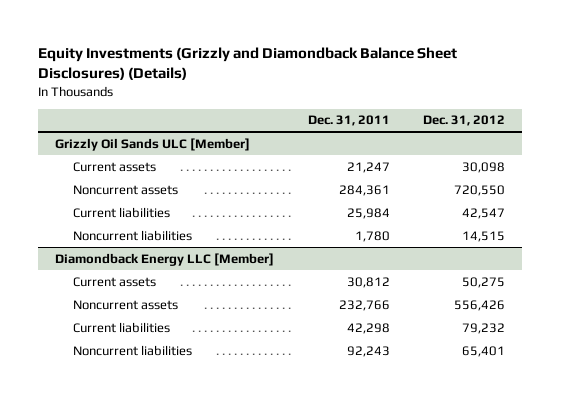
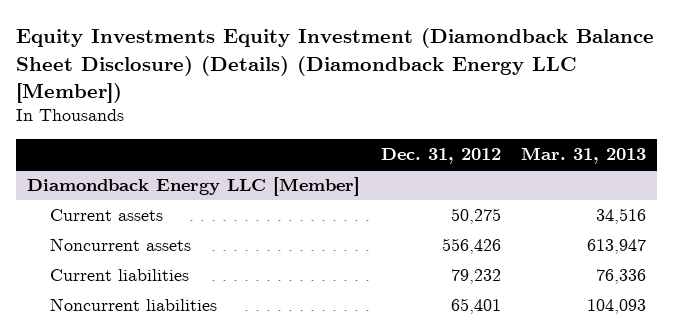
[38,47,458,81] Equity Investments (Grizzly and Diamondback Balance Sheet Disclosures) (Details) -> [16,28,655,103] Equity Investments Equity Investment (Diamondback Balance Sheet Disclosure) (Details) (Diamondback Energy LLC [Member])
[307,115,390,127] Dec. 31, 2011 -> none
none -> [521,146,647,164] Mar. 31, 2013
[55,137,251,151] Grizzly Oil Sands ULC [Member] -> none
[73,161,157,172] Current assets -> none
[73,184,179,195] Noncurrent assets -> none
[73,206,171,218] Current liabilities -> none
[73,229,193,241] Noncurrent liabilities -> none

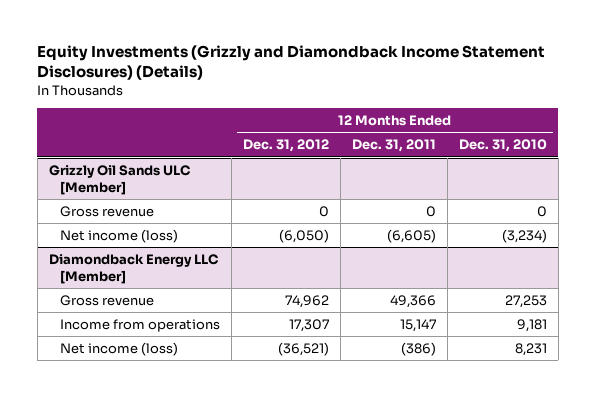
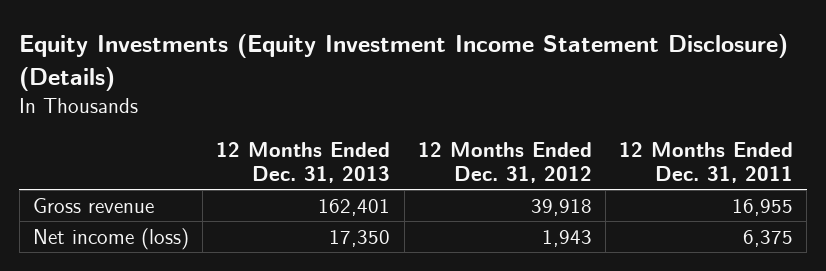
[37,45,546,81] Equity Investments (Grizzly and Diamondback Income Statement Disclosures) (Details) -> [19,33,789,91] Equity Investments (Equity Investment Income Statement Disclosure) (Details)
[458,139,547,153] Dec. 31, 2010 -> none
none -> [216,141,391,184] 12 Months Ended Dec. 31, 2013
[48,164,191,195] Grizzly Oil Sands ULC [Member] -> none
[48,253,219,284] Diamondback Energy LLC [Member] -> none
[59,294,154,306] Gross revenue -> none
[59,318,220,332] Income from operations -> none
[59,341,178,356] Net income (loss) -> none
[318,205,329,217] 0 -> [530,198,592,216] 39,918
[425,205,436,217] 0 -> [732,198,794,216] 16,955
[278,228,329,243] (6,050) -> [541,229,592,247] 1,943
[386,228,436,243] (6,605) -> [743,229,794,247] 6,375

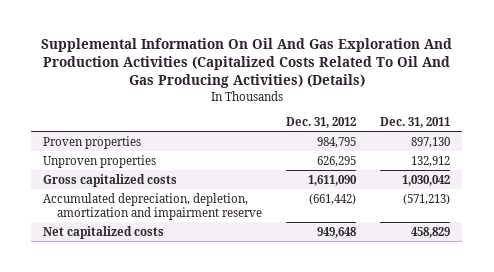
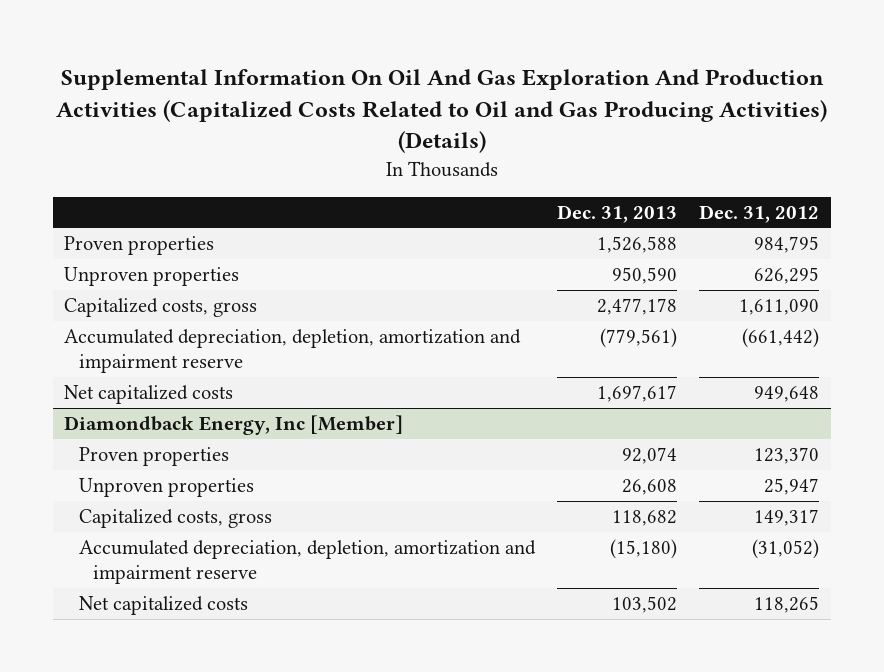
[40,38,452,89] Supplemental Information On Oil And Gas Exploration And Production Activities (Capitalized Costs Related To Oil And Gas Producing Activities) (Details) -> [55,68,827,154] Supplemental Information On Oil And Gas Exploration And Production Activities (Capitalized Costs Related to Oil and Gas Producing Activities) (Details)
[380,117,451,129] Dec. 31, 2011 -> none
none -> [556,204,677,223] Dec. 31, 2013
[43,173,178,187] Gross capitalized costs -> [64,298,258,318] Capitalized costs, gross
none -> [64,415,404,436] Diamondback Energy, Inc [Member]
none -> [78,447,229,467] Proven properties
none -> [78,478,254,498] Unproven properties
none -> [78,509,272,529] Capitalized costs, gross
none -> [78,540,536,585] Accumulated depreciation, depletion, amortization and impairment reserve
none -> [78,596,248,616] Net capitalized costs

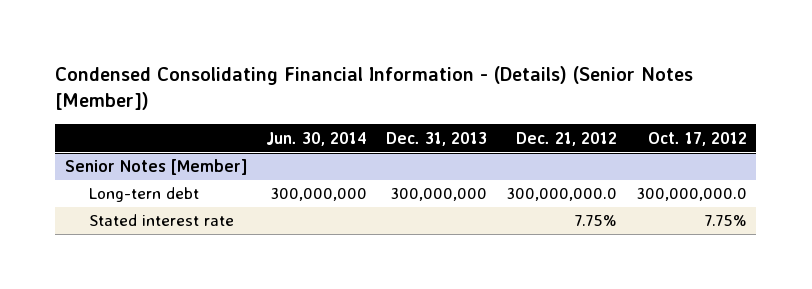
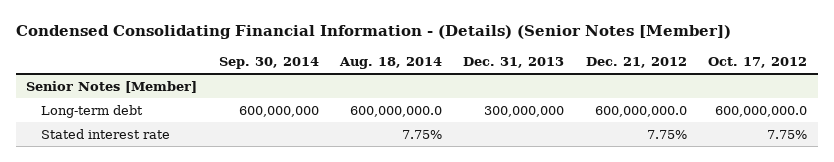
[266,131,368,146] Jun. 30, 2014 -> none
none -> [218,56,319,69] Sep. 30, 2014
none -> [339,56,443,69] Aug. 18, 2014
[88,187,199,203] Long-tern debt -> [41,104,144,118] Long-term debt
[506,188,618,202] 300,000,000.0 -> [594,105,687,117] 600,000,000.0
[635,188,747,202] 300,000,000.0 -> [715,105,808,117] 600,000,000.0

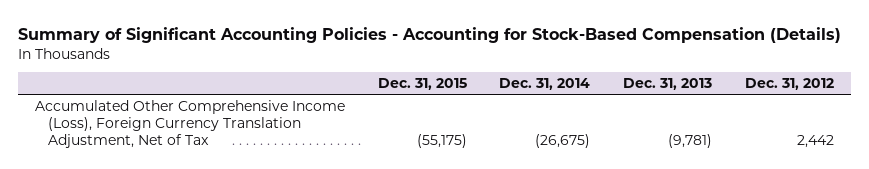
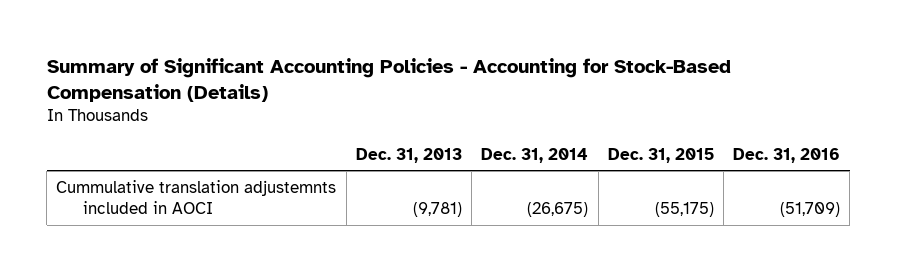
[745,78,835,91] Dec. 31, 2012 -> none
none -> [733,147,841,163] Dec. 31, 2016
[34,99,345,148] Accumulated Other Comprehensive Income (Loss), Foreign Currency Translation Adjustment, Net of Tax -> [56,179,337,215] Cummulative translation adjustemnts included in AOCI

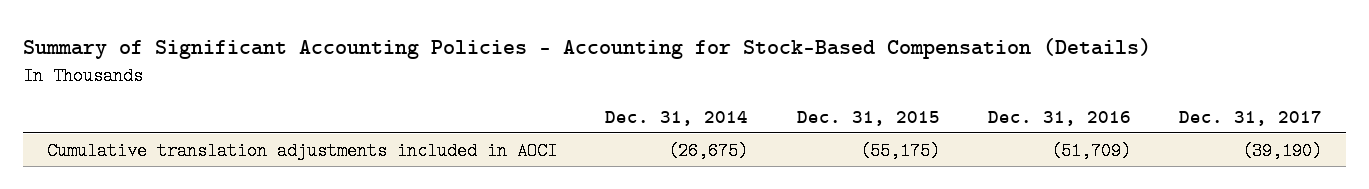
[355,147,462,163] Dec. 31, 2013 -> none
none -> [1179,110,1323,126] Dec. 31, 2017
[56,179,337,215] Cummulative translation adjustemnts included in AOCI -> [47,141,558,160] Cumulative translation adjustments included in AOCI

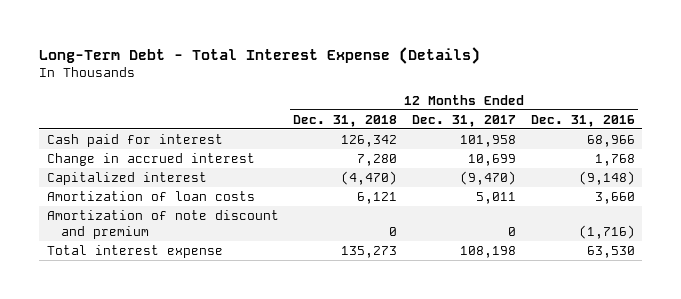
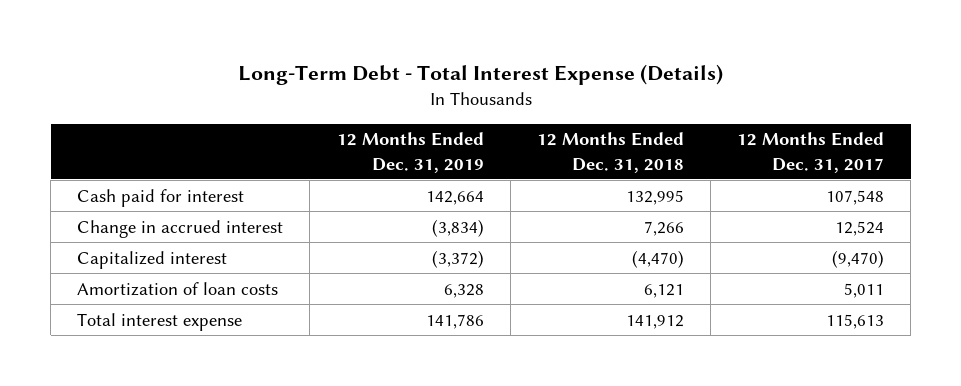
[530,114,635,127] Dec. 31, 2016 -> none
none -> [336,132,484,173] 12 Months Ended Dec. 31, 2019
[341,135,398,148] 126,342 -> [625,189,684,205] 132,995
[460,135,517,148] 101,958 -> [826,189,885,205] 107,548
[357,154,398,167] 7,280 -> [643,220,684,236] 7,266
[468,154,517,167] 10,699 -> [835,220,885,236] 12,524
[46,210,279,239] Amortization of note discount and premium -> none
[341,246,398,259] 135,273 -> [625,314,684,329] 141,912
[460,246,517,259] 108,198 -> [826,313,885,329] 115,613

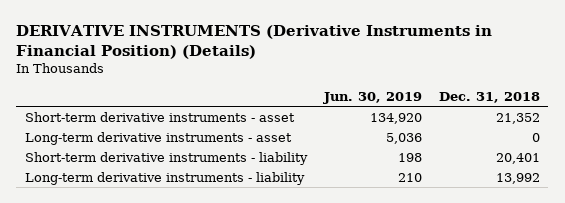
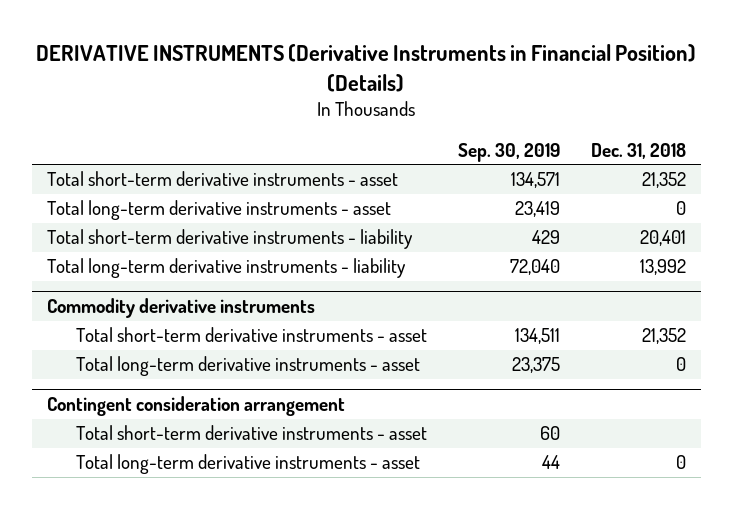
[322,91,422,104] Jun. 30, 2019 -> none
none -> [457,142,560,162] Sep. 30, 2019
[24,111,295,122] Short-term derivative instruments - asset -> [47,171,399,187] Total short-term derivative instruments - asset
[24,131,292,145] Long-term derivative instruments - asset -> [47,200,392,221] Total long-term derivative instruments - asset
[24,151,308,165] Short-term derivative instruments - liability -> [47,229,414,250] Total short-term derivative instruments - liability
[24,171,305,185] Long-term derivative instruments - liability -> [47,258,407,279] Total long-term derivative instruments - liability
none -> [47,298,316,319] Commodity derivative instruments
none -> [76,327,428,343] Total short-term derivative instruments - asset
none -> [76,356,421,377] Total long-term derivative instruments - asset
none -> [47,396,346,417] Contingent consideration arrangement
none -> [76,425,428,441] Total short-term derivative instruments - asset
none -> [76,454,421,475] Total long-term derivative instruments - asset

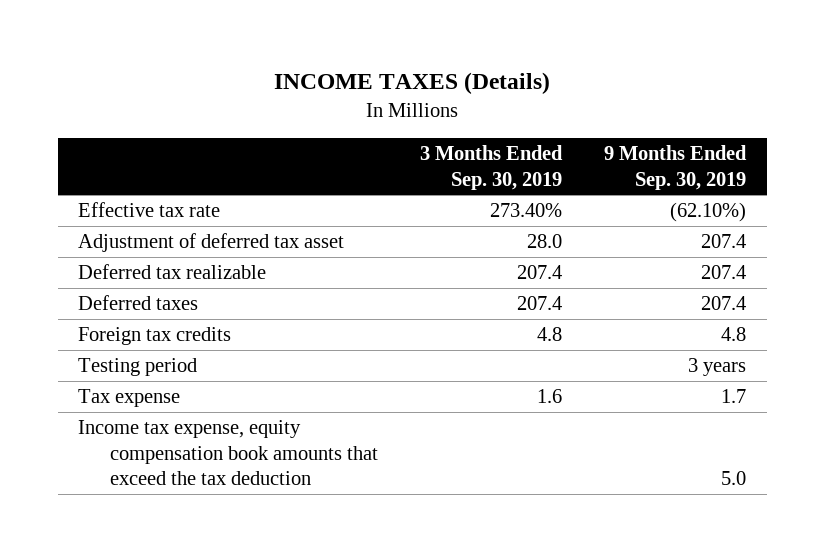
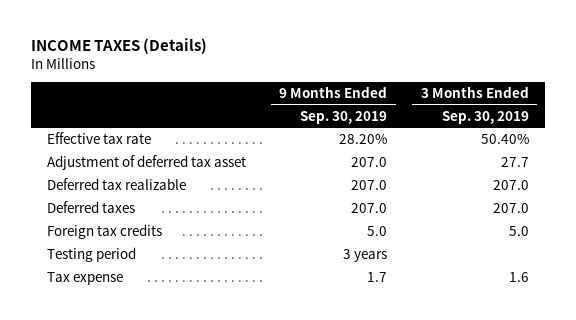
[490,203,563,218] 273.40% -> [480,134,529,145] 50.40%
[669,202,746,223] (62.10%) -> [339,134,388,145] 28.20%
[527,234,563,249] 28.0 -> [500,157,529,168] 27.7
[700,234,746,249] 207.4 -> [351,157,388,168] 207.0
[517,265,563,280] 207.4 -> [492,180,529,191] 207.0
[700,265,746,280] 207.4 -> [351,180,388,191] 207.0
[517,296,563,311] 207.4 -> [492,203,529,214] 207.0
[700,296,746,311] 207.4 -> [351,203,388,214] 207.0
[537,327,563,342] 4.8 -> [508,226,529,237] 5.0
[720,327,746,342] 4.8 -> [367,226,388,237] 5.0
[78,420,379,486] Income tax expense, equity compensation book amounts that exceed the tax deduction -> none

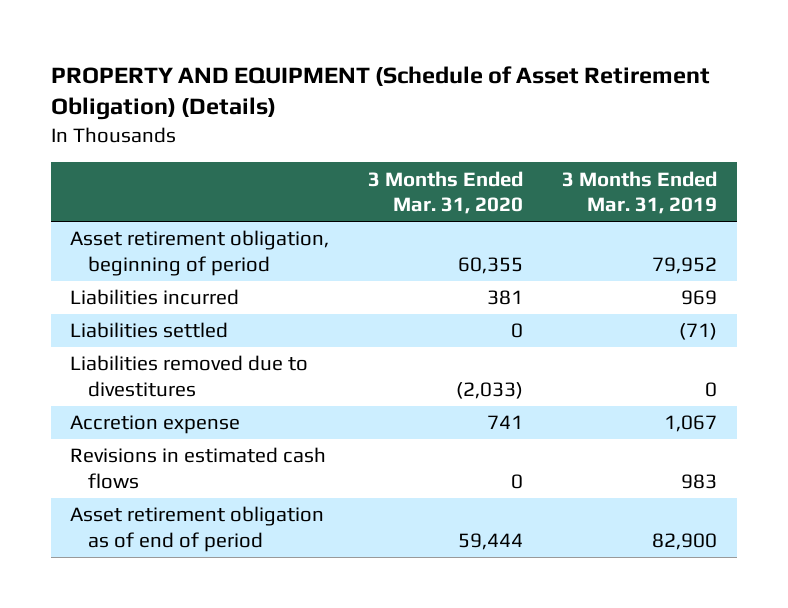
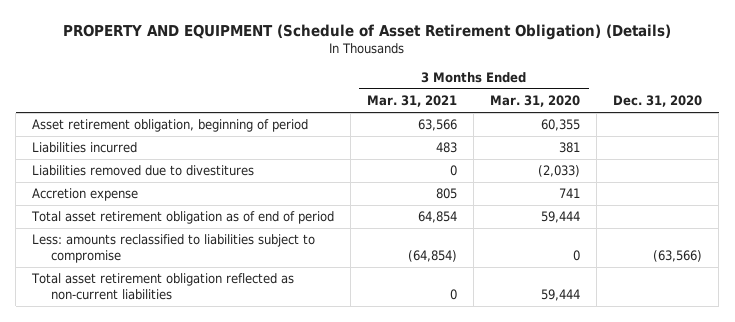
[562,170,718,215] 3 Months Ended Mar. 31, 2019 -> none
none -> [367,95,458,108] Mar. 31, 2021
none -> [613,95,703,108] Dec. 31, 2020
[70,322,229,339] Liabilities settled -> none
[70,447,327,489] Revisions in estimated cash flows -> none
[70,506,325,552] Asset retirement obligation as of end of period -> [31,211,335,225] Total asset retirement obligation as of end of period
none -> [32,234,316,264] Less: amounts reclassified to liabilities subject to compromise
none -> [31,273,295,301] Total asset retirement obligation reflected as non-current liabilities

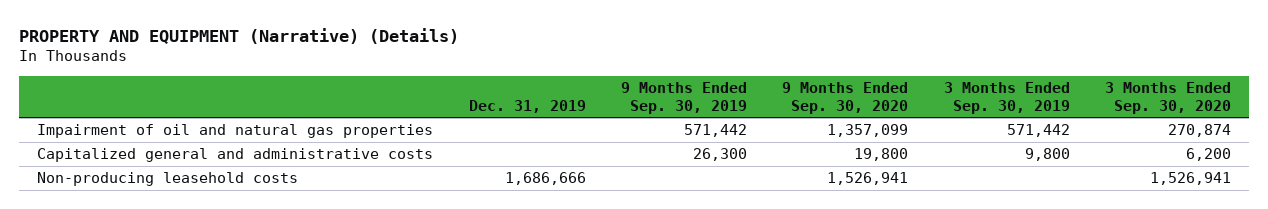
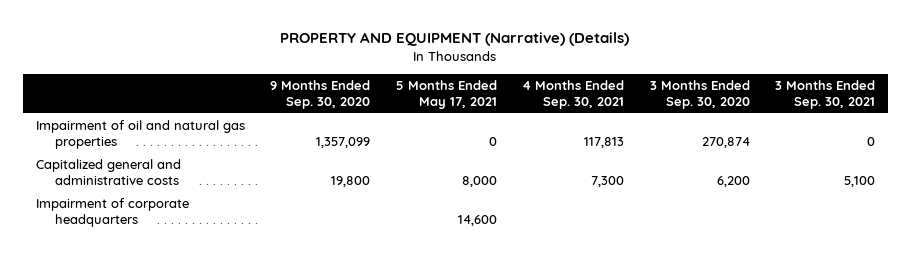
[468,99,586,113] Dec. 31, 2019 -> none
[620,82,747,114] 9 Months Ended Sep. 30, 2019 -> none
[943,82,1070,114] 3 Months Ended Sep. 30, 2019 -> none
none -> [395,79,497,109] 5 Months Ended May 17, 2021
none -> [522,79,625,109] 4 Months Ended Sep. 30, 2021
none -> [775,79,876,109] 3 Months Ended Sep. 30, 2021
[37,172,299,187] Non-producing leasehold costs -> none
none -> [35,198,189,228] Impairment of corporate headquarters

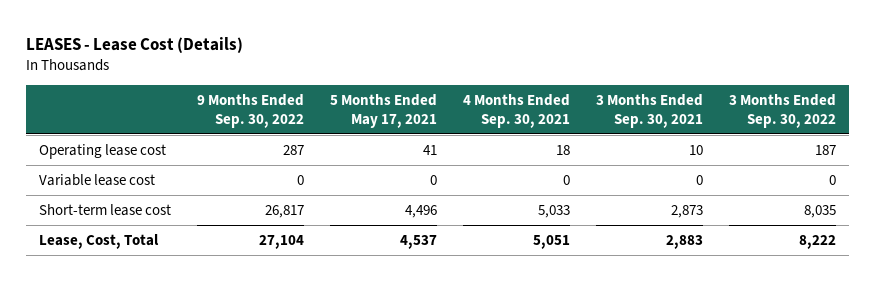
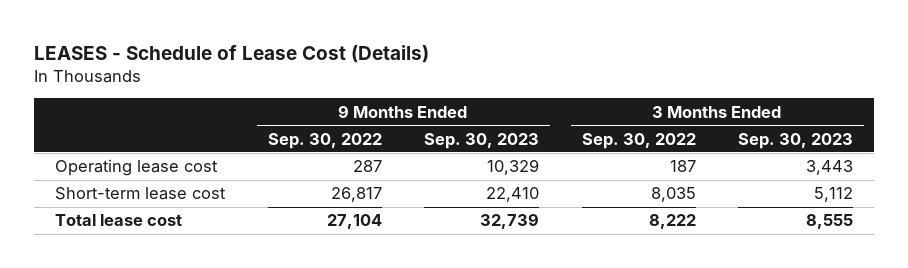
[26,36,244,53] LEASES - Lease Cost (Details) -> [34,44,430,63] LEASES - Schedule of Lease Cost (Details)
[330,93,438,128] 5 Months Ended May 17, 2021 -> none
[463,93,571,128] 4 Months Ended Sep. 30, 2021 -> none
[596,93,704,128] 3 Months Ended Sep. 30, 2021 -> none
none -> [424,132,540,149] Sep. 30, 2023
none -> [738,132,854,149] Sep. 30, 2023
[39,173,156,186] Variable lease cost -> none
[39,233,160,249] Lease, Cost, Total -> [55,214,183,227] Total lease cost

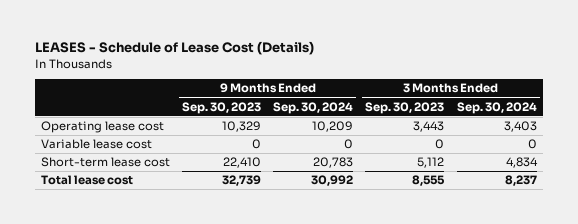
[267,132,382,149] Sep. 30, 2022 -> none
[581,132,696,149] Sep. 30, 2022 -> none
none -> [273,101,354,114] Sep. 30, 2024
none -> [456,101,537,114] Sep. 30, 2024
none -> [41,139,153,150] Variable lease cost

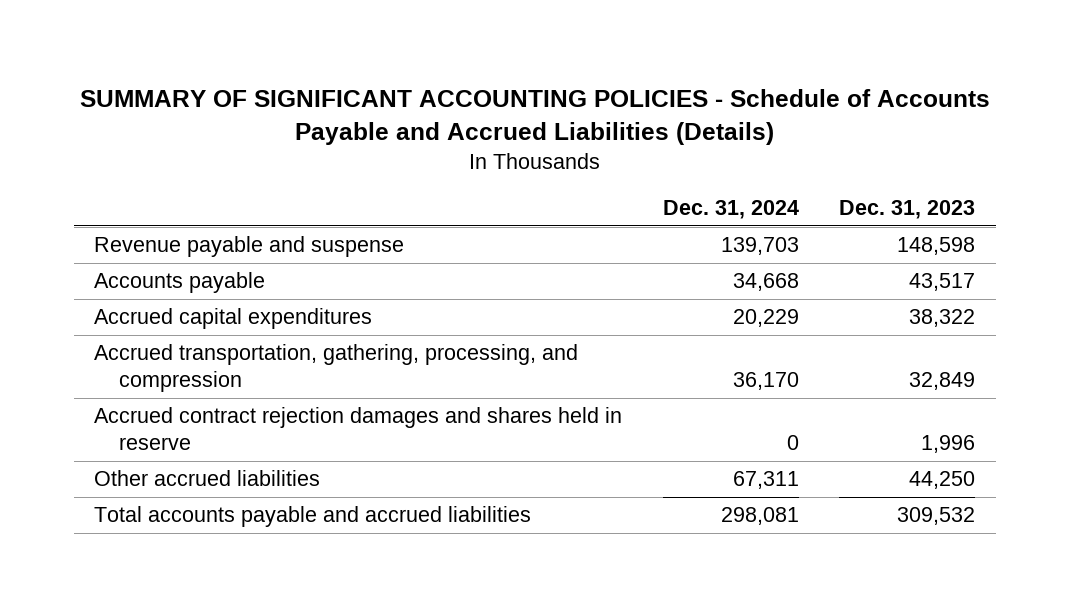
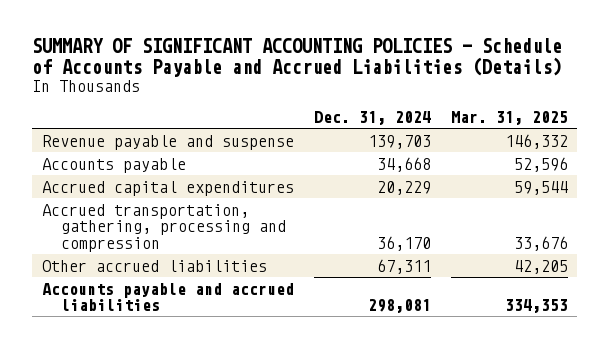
[839,200,976,220] Dec. 31, 2023 -> none
none -> [450,111,568,126] Mar. 31, 2025
[94,407,623,451] Accrued contract rejection damages and shares held in reserve -> none
[94,344,579,393] Accrued transportation, gathering, processing, and compression -> [41,203,286,252] Accrued transportation, gathering, processing and compression
[94,506,532,528] Total accounts payable and accrued liabilities -> [41,282,294,312] Accounts payable and accrued liabilities

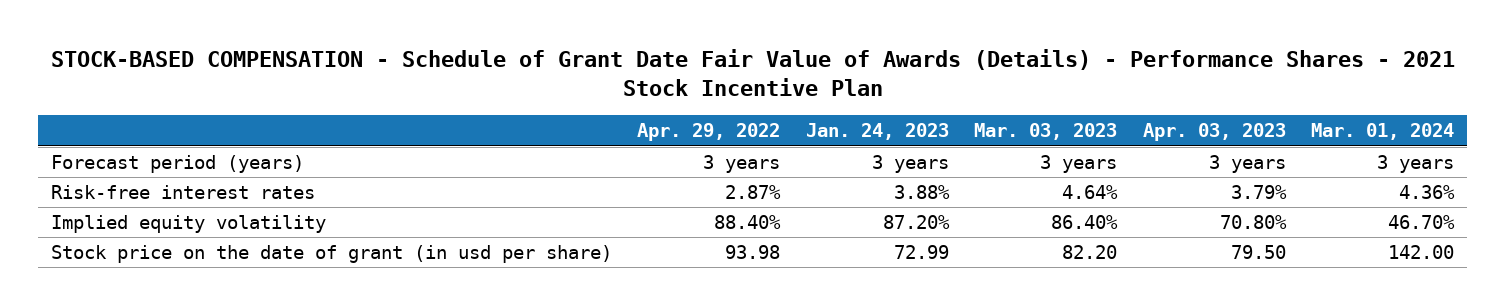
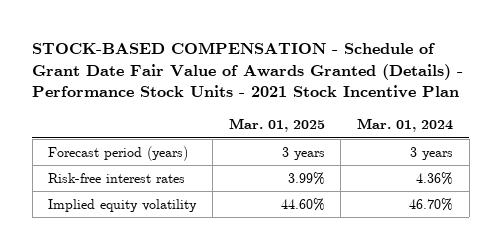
[50,49,1455,97] STOCK-BASED COMPENSATION - Schedule of Grant Date Fair Value of Awards (Details) - Performance Shares - 2021 Stock Incentive Plan -> [32,41,464,99] STOCK-BASED COMPENSATION - Schedule of Grant Date Fair Value of Awards Granted (Details) - Performance Stock Units - 2021 Stock Incentive Plan
[637,123,781,142] Apr. 29, 2022 -> none
[805,123,949,141] Jan. 24, 2023 -> none
[974,123,1118,141] Mar. 03, 2023 -> none
[1142,123,1286,142] Apr. 03, 2023 -> none
none -> [228,118,325,133] Mar. 01, 2025
[50,245,612,264] Stock price on the date of grant (in usd per share) -> none

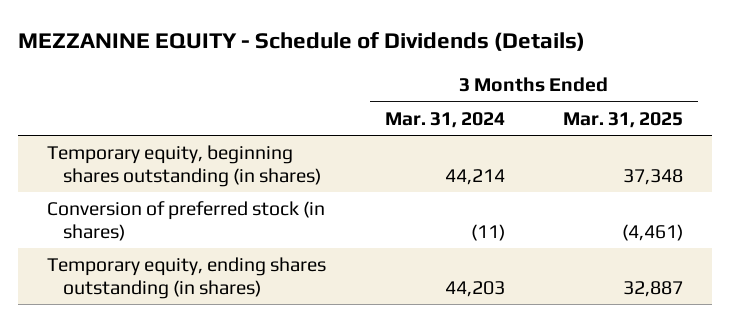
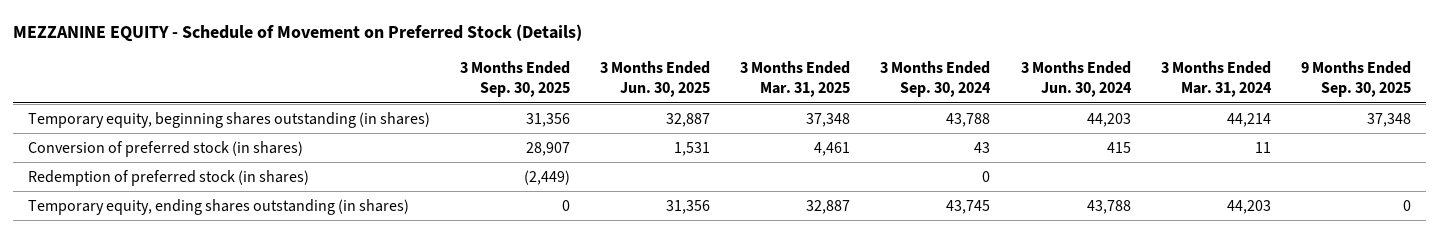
[18,32,586,52] MEZZANINE EQUITY - Schedule of Dividends (Details) -> [13,23,583,42] MEZZANINE EQUITY - Schedule of Movement on Preferred Stock (Details)
none -> [460,61,571,98] 3 Months Ended Sep. 30, 2025
none -> [600,61,711,98] 3 Months Ended Jun. 30, 2025
none -> [880,61,992,98] 3 Months Ended Sep. 30, 2024
none -> [1020,61,1132,98] 3 Months Ended Jun. 30, 2024
none -> [1300,61,1411,98] 9 Months Ended Sep. 30, 2025
[470,223,505,241] (11) -> [1254,141,1271,153] 11
[621,223,683,241] (4,461) -> [814,141,851,156] 4,461
none -> [28,169,310,186] Redemption of preferred stock (in shares)

